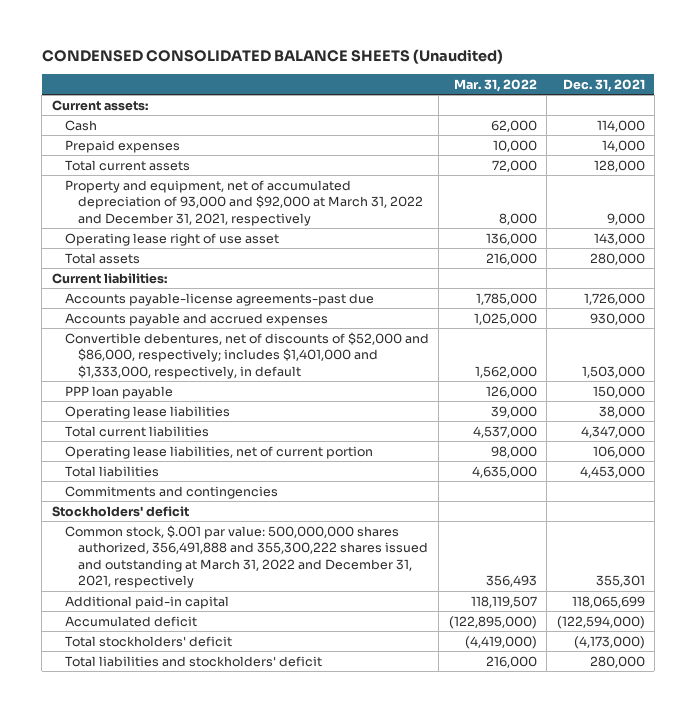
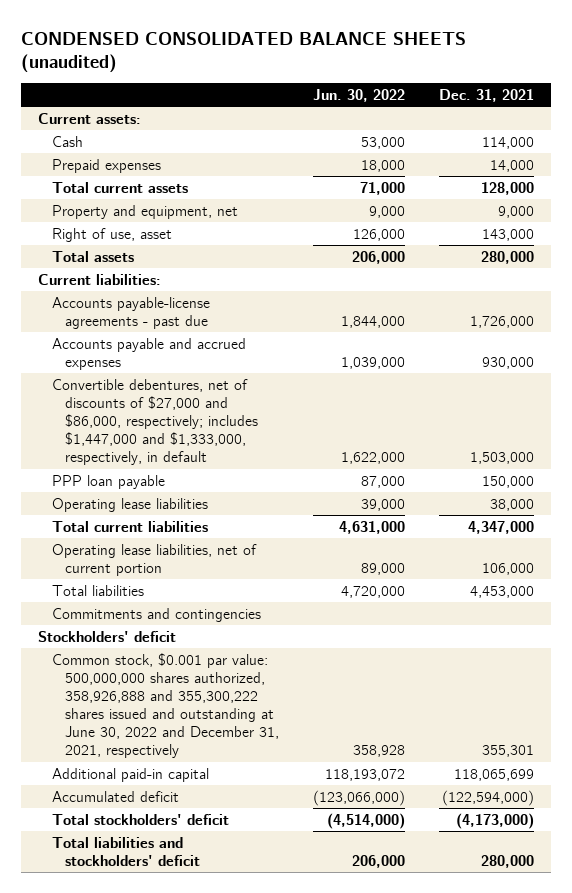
[41,49,503,65] CONDENSED CONSOLIDATED BALANCE SHEETS (Unaudited) -> [21,31,467,74] CONDENSED CONSOLIDATED BALANCE SHEETS (unaudited)
[453,78,537,92] Mar. 31, 2022 -> none
none -> [312,89,405,103] Jun. 30, 2022
[64,179,424,226] Property and equipment, net of accumulated depreciation of 93,000 and $92,000 at March 31, 2022 and December 31, 2021, respectively -> [51,204,238,219] Property and equipment, net
[64,232,279,246] Operating lease right of use asset -> [51,227,172,242] Right of use, asset
[64,292,374,306] Accounts payable-license agreements-past due -> [51,296,210,329] Accounts payable-license agreements - past due
[64,331,429,379] Convertible debentures, net of discounts of $52,000 and $86,000, respectively; includes $1,401,000 and $1,333,000, respectively, in default -> [51,378,258,466] Convertible debentures, net of discounts of $27,000 and $86,000, respectively; includes $1,447,000 and $1,333,000, respectively, in default
[64,524,429,589] Common stock, $.001 par value: 500,000,000 shares authorized, 356,491,888 and 355,300,222 shares issued and outstanding at March 31, 2022 and December 31, 2021, respectively -> [51,652,279,759] Common stock, $0.001 par value: 500,000,000 shares authorized, 358,926,888 and 355,300,222 shares issued and outstanding at June 30, 2022 and December 31, 2021, respectively

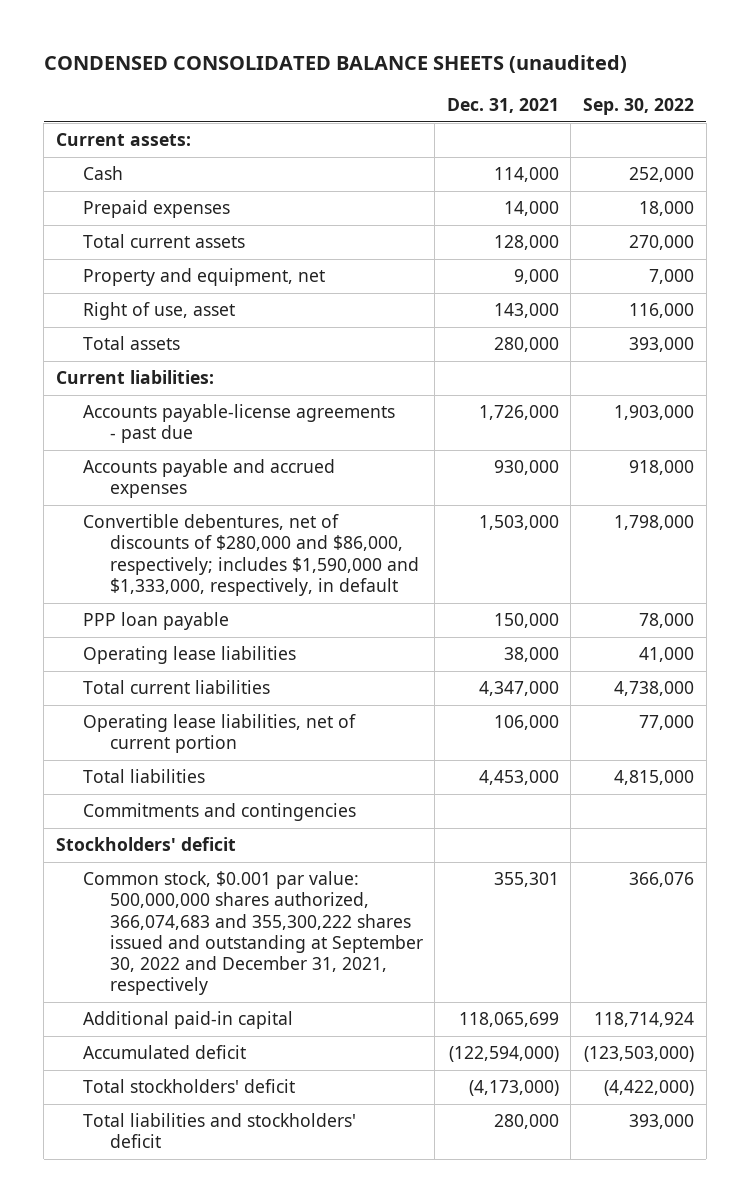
[312,89,405,103] Jun. 30, 2022 -> none
none -> [583,97,695,115] Sep. 30, 2022
[51,378,258,466] Convertible debentures, net of discounts of $27,000 and $86,000, respectively; includes $1,447,000 and $1,333,000, respectively, in default -> [82,514,419,596] Convertible debentures, net of discounts of $280,000 and $86,000, respectively; includes $1,590,000 and $1,333,000, respectively, in default
[51,652,279,759] Common stock, $0.001 par value: 500,000,000 shares authorized, 358,926,888 and 355,300,222 shares issued and outstanding at June 30, 2022 and December 31, 2021, respectively -> [82,871,423,996] Common stock, $0.001 par value: 500,000,000 shares authorized, 366,074,683 and 355,300,222 shares issued and outstanding at September 30, 2022 and December 31, 2021, respectively

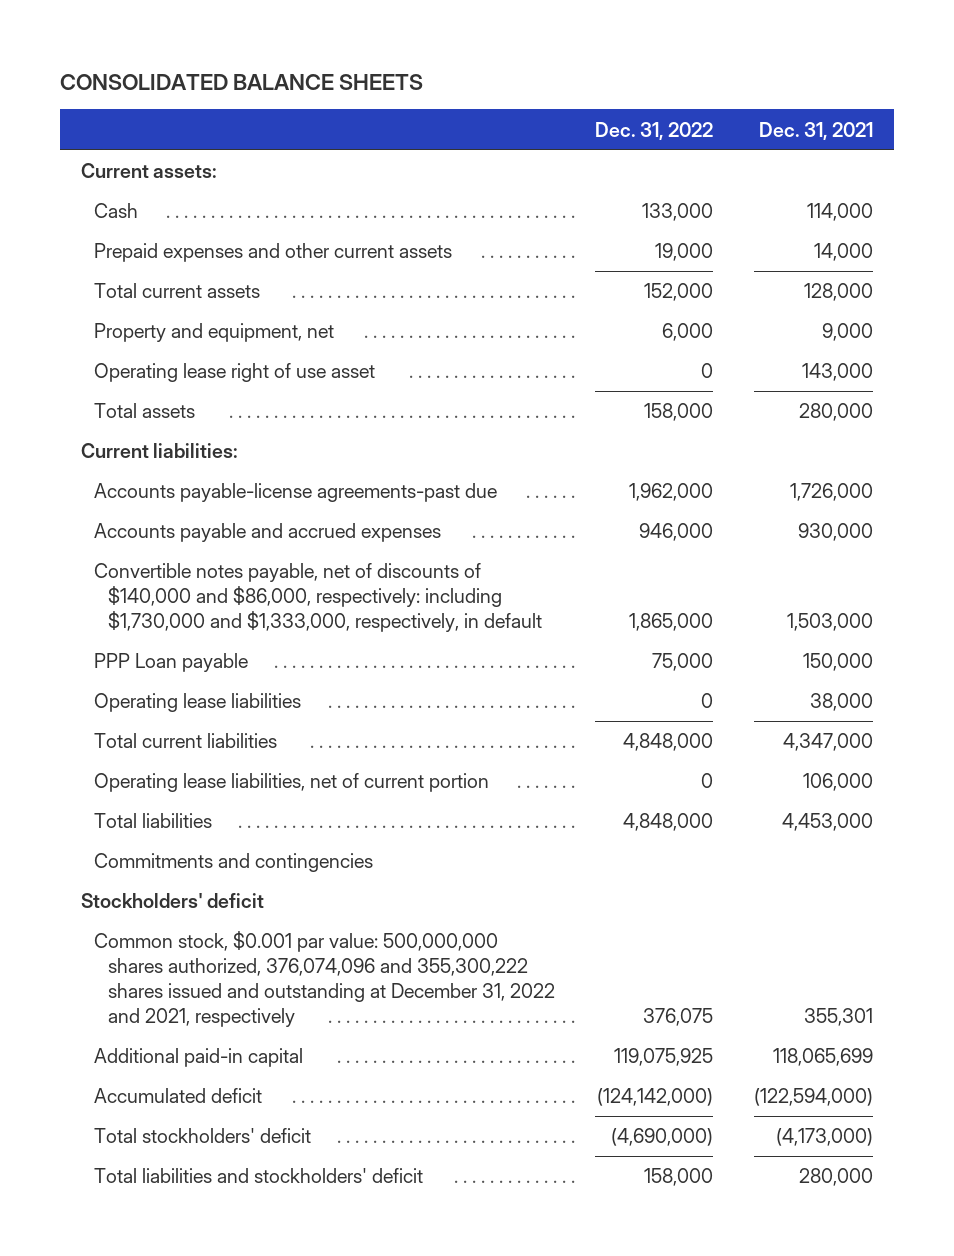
[43,55,627,74] CONDENSED CONSOLIDATED BALANCE SHEETS (unaudited) -> [60,74,424,91] CONSOLIDATED BALANCE SHEETS
[583,97,695,115] Sep. 30, 2022 -> none
none -> [595,121,714,140] Dec. 31, 2022
[82,200,230,219] Prepaid expenses -> none
none -> [94,243,453,263] Prepaid expenses and other current assets
[82,302,235,321] Right of use, asset -> [94,363,376,383] Operating lease right of use asset
[82,404,395,444] Accounts payable-license agreements - past due -> [94,483,498,503] Accounts payable-license agreements-past due
[82,514,419,596] Convertible debentures, net of discounts of $280,000 and $86,000, respectively; includes $1,590,000 and $1,333,000, respectively, in default -> [94,563,542,633] Convertible notes payable, net of discounts of $140,000 and $86,000, respectively: including $1,730,000 and $1,333,000, respectively, in default
[82,612,229,631] PPP loan payable -> [94,653,249,673] PPP Loan payable
[82,871,423,996] Common stock, $0.001 par value: 500,000,000 shares authorized, 366,074,683 and 355,300,222 shares issued and outstanding at September 30, 2022 and December 31, 2021, respectively -> [94,931,555,1028] Common stock, $0.001 par value: 500,000,000 shares authorized, 376,074,096 and 355,300,222 shares issued and outstanding at December 31, 2022 and 2021, respectively

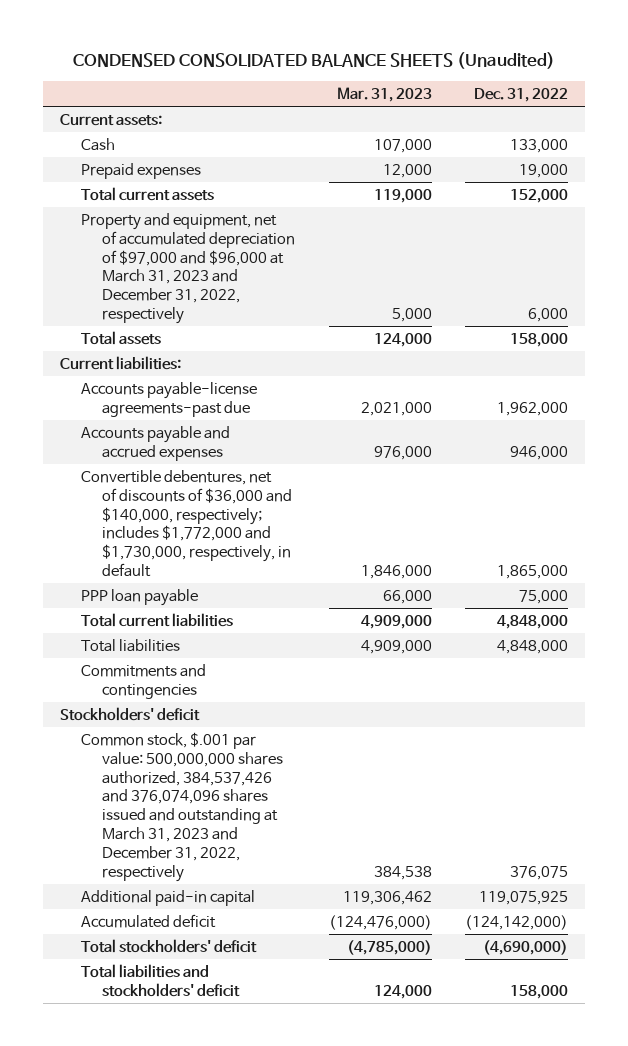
[60,74,424,91] CONSOLIDATED BALANCE SHEETS -> [72,51,555,69] CONDENSED CONSOLIDATED BALANCE SHEETS (Unaudited)
[759,121,874,140] Dec. 31, 2021 -> none
none -> [336,86,432,102] Mar. 31, 2023
[94,243,453,263] Prepaid expenses and other current assets -> none
none -> [80,163,201,180] Prepaid expenses
[94,363,376,383] Operating lease right of use asset -> none
[94,323,335,343] Property and equipment, net -> [80,213,295,325] Property and equipment, net of accumulated depreciation of $97,000 and $96,000 at March 31, 2023 and December 31, 2022, respectively
[94,693,302,713] Operating lease liabilities -> none
[94,563,542,633] Convertible notes payable, net of discounts of $140,000 and $86,000, respectively: including $1,730,000 and $1,333,000, respectively, in default -> [80,470,292,578] Convertible debentures, net of discounts of $36,000 and $140,000, respectively; includes $1,772,000 and $1,730,000, respectively, in default
[94,653,249,673] PPP Loan payable -> [80,589,198,607] PPP loan payable
[94,773,490,793] Operating lease liabilities, net of current portion -> none
[94,931,555,1028] Common stock, $0.001 par value: 500,000,000 shares authorized, 376,074,096 and 355,300,222 shares issued and outstanding at December 31, 2022 and 2021, respectively -> [80,732,283,882] Common stock, $.001 par value: 500,000,000 shares authorized, 384,537,426 and 376,074,096 shares issued and outstanding at March 31, 2023 and December 31, 2022, respectively

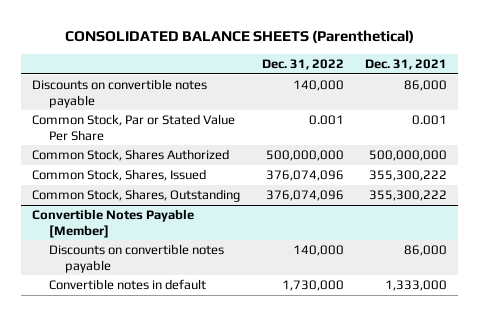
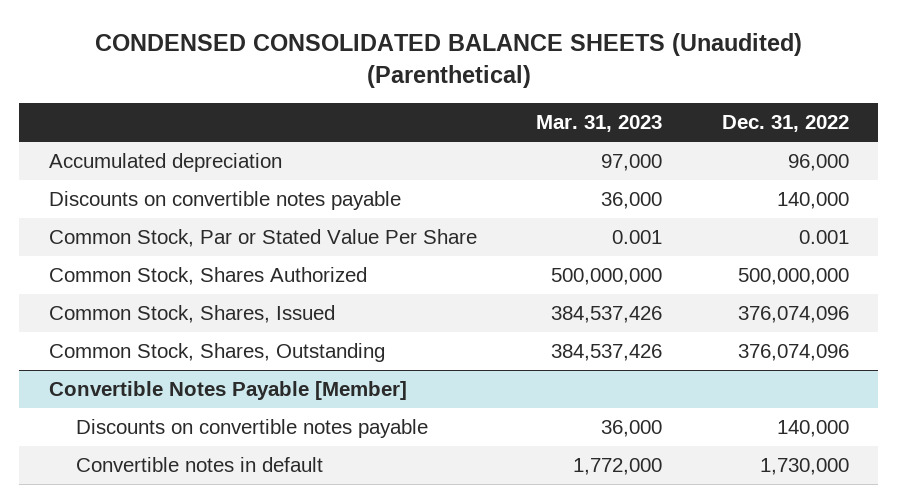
[64,29,414,43] CONSOLIDATED BALANCE SHEETS (Parenthetical) -> [94,33,802,88] CONDENSED CONSOLIDATED BALANCE SHEETS (Unaudited) (Parenthetical)
[365,59,448,71] Dec. 31, 2021 -> none
none -> [536,115,663,133] Mar. 31, 2023
none -> [49,152,283,172] Accumulated depreciation

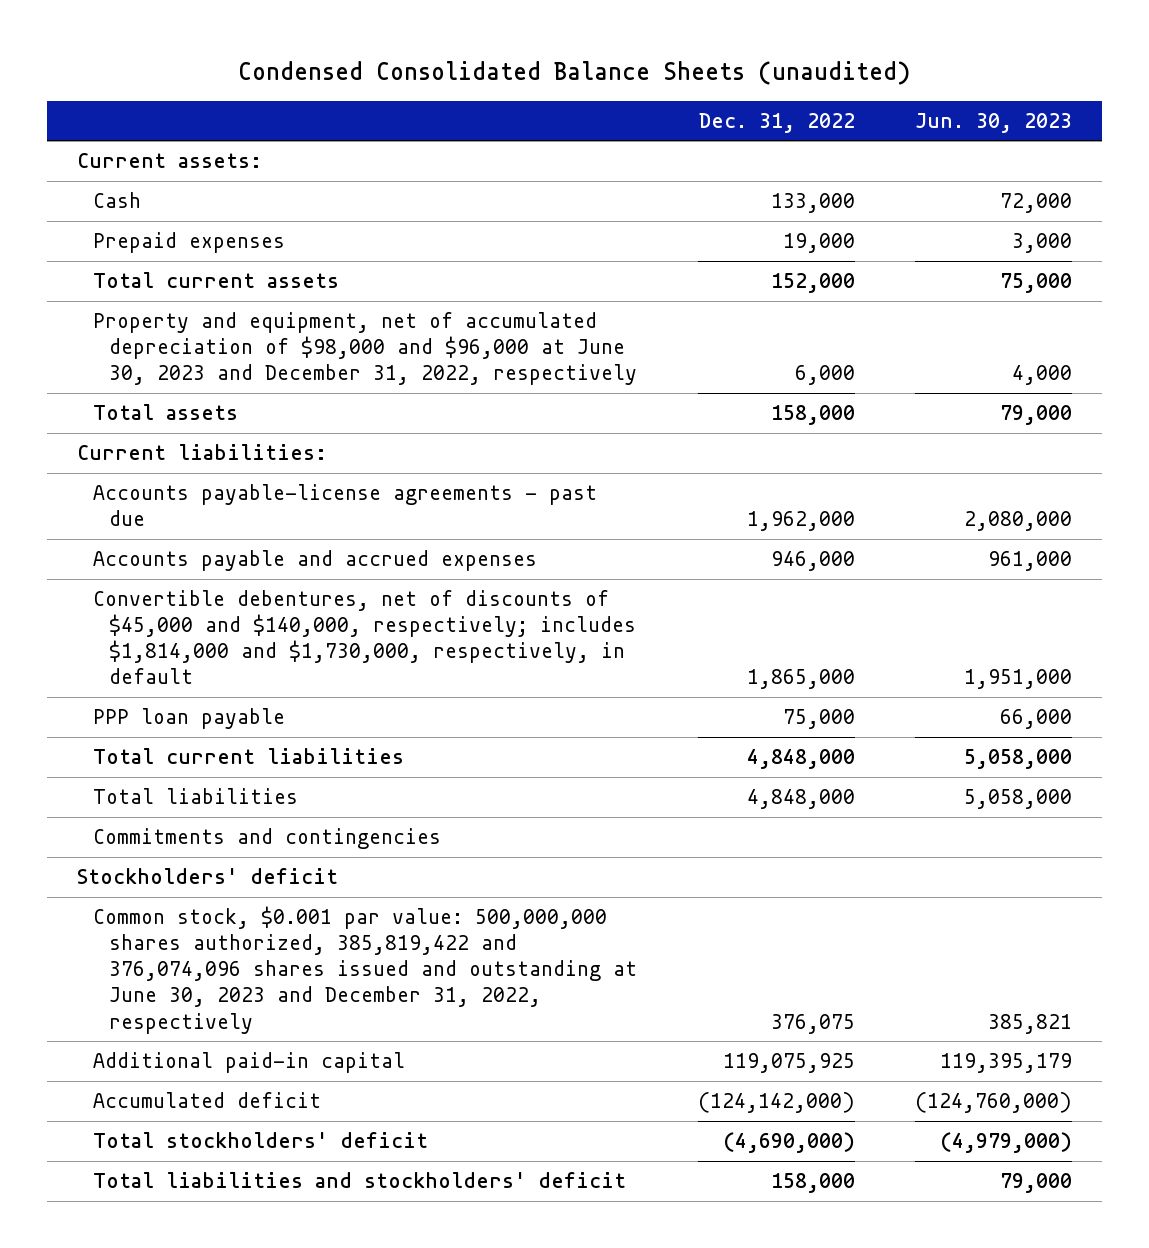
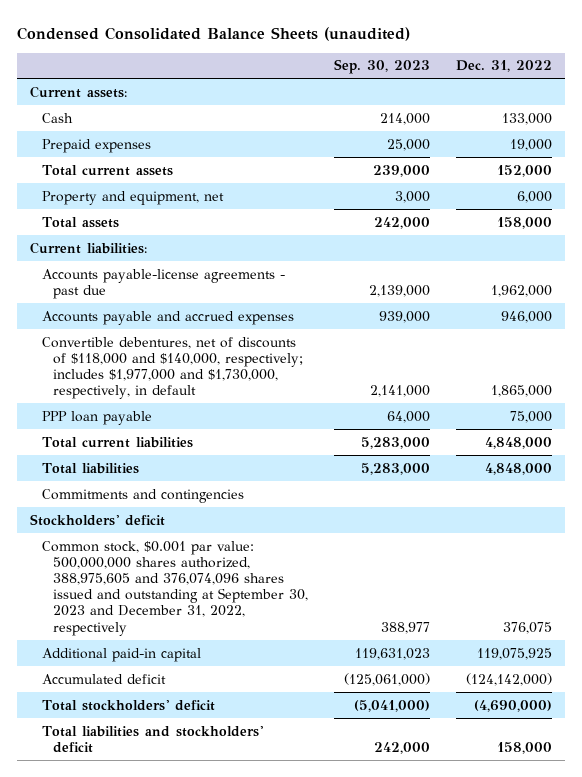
[914,112,1072,133] Jun. 30, 2023 -> none
none -> [333,59,430,75] Sep. 30, 2023
[93,312,638,386] Property and equipment, net of accumulated depreciation of $98,000 and $96,000 at June 30, 2023 and December 31, 2022, respectively -> [41,190,224,205] Property and equipment, net
[93,590,637,685] Convertible debentures, net of discounts of $45,000 and $140,000, respectively; includes $1,814,000 and $1,730,000, respectively, in default -> [41,336,304,400] Convertible debentures, net of discounts of $118,000 and $140,000, respectively; includes $1,977,000 and $1,730,000, respectively, in default
[93,906,638,1034] Common stock, $0.001 par value: 500,000,000 shares authorized, 385,819,422 and 376,074,096 shares issued and outstanding at June 30, 2023 and December 31, 2022, respectively -> [41,540,309,636] Common stock, $0.001 par value: 500,000,000 shares authorized, 388,975,605 and 376,074,096 shares issued and outstanding at September 30, 2023 and December 31, 2022, respectively

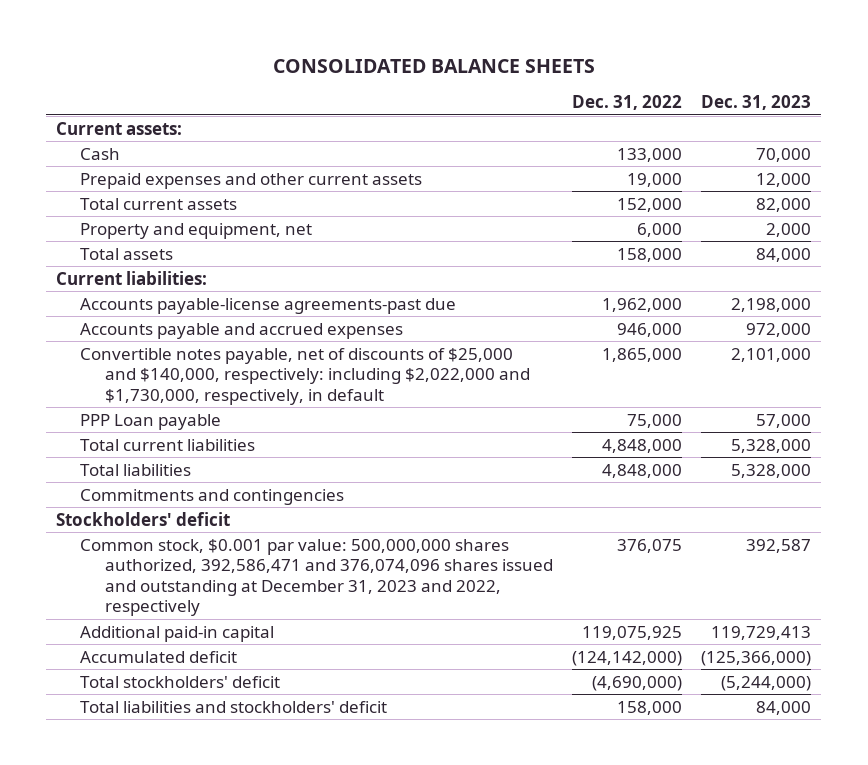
[17,26,411,41] Condensed Consolidated Balance Sheets (unaudited) -> [272,58,595,73] CONSOLIDATED BALANCE SHEETS
[333,59,430,75] Sep. 30, 2023 -> none
none -> [701,95,812,111] Dec. 31, 2023
[41,138,151,153] Prepaid expenses -> none
none -> [80,172,423,189] Prepaid expenses and other current assets
[41,268,285,299] Accounts payable-license agreements - past due -> [80,297,457,314] Accounts payable-license agreements-past due
[41,336,304,400] Convertible debentures, net of discounts of $118,000 and $140,000, respectively; includes $1,977,000 and $1,730,000, respectively, in default -> [80,347,530,405] Convertible notes payable, net of discounts of $25,000 and $140,000, respectively: including $2,022,000 and $1,730,000, respectively, in default
[41,410,152,425] PPP loan payable -> [80,413,222,430] PPP Loan payable
[41,540,309,636] Common stock, $0.001 par value: 500,000,000 shares authorized, 388,975,605 and 376,074,096 shares issued and outstanding at September 30, 2023 and December 31, 2022, respectively -> [80,538,553,617] Common stock, $0.001 par value: 500,000,000 shares authorized, 392,586,471 and 376,074,096 shares issued and outstanding at December 31, 2023 and 2022, respectively

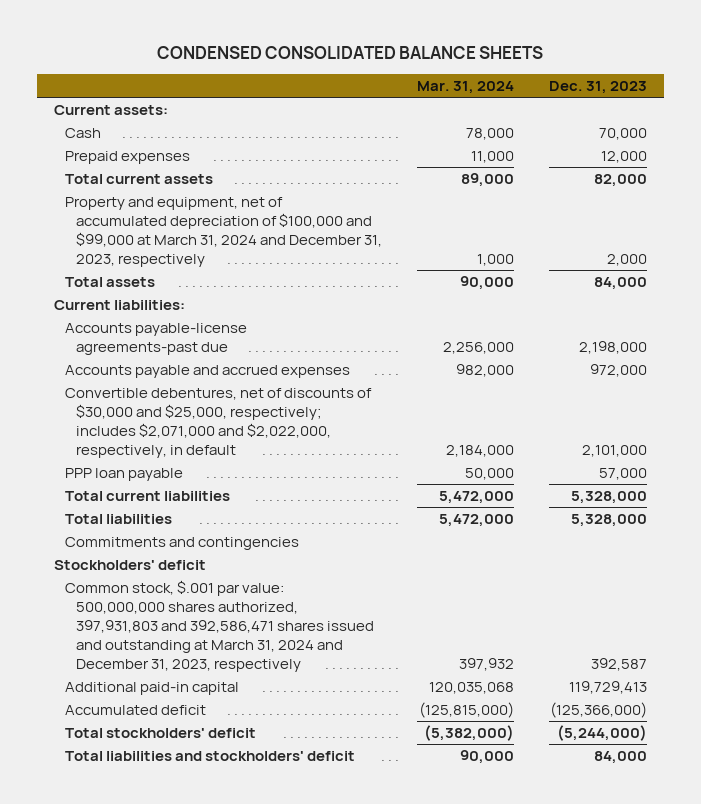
[272,58,595,73] CONSOLIDATED BALANCE SHEETS -> [157,46,544,60] CONDENSED CONSOLIDATED BALANCE SHEETS
[572,95,683,111] Dec. 31, 2022 -> none
none -> [416,81,514,95] Mar. 31, 2024
[80,172,423,189] Prepaid expenses and other current assets -> none
none -> [64,150,190,164] Prepaid expenses
[80,222,313,239] Property and equipment, net -> [64,196,382,268] Property and equipment, net of accumulated depreciation of $100,000 and $99,000 at March 31, 2024 and December 31, 2023, respectively
[80,347,530,405] Convertible notes payable, net of discounts of $25,000 and $140,000, respectively: including $2,022,000 and $1,730,000, respectively, in default -> [64,387,372,459] Convertible debentures, net of discounts of $30,000 and $25,000, respectively; includes $2,071,000 and $2,022,000, respectively, in default
[80,413,222,430] PPP Loan payable -> [64,467,183,481] PPP loan payable
[80,538,553,617] Common stock, $0.001 par value: 500,000,000 shares authorized, 392,586,471 and 376,074,096 shares issued and outstanding at December 31, 2023 and 2022, respectively -> [64,579,374,673] Common stock, $.001 par value: 500,000,000 shares authorized, 397,931,803 and 392,586,471 shares issued and outstanding at March 31, 2024 and December 31, 2023, respectively

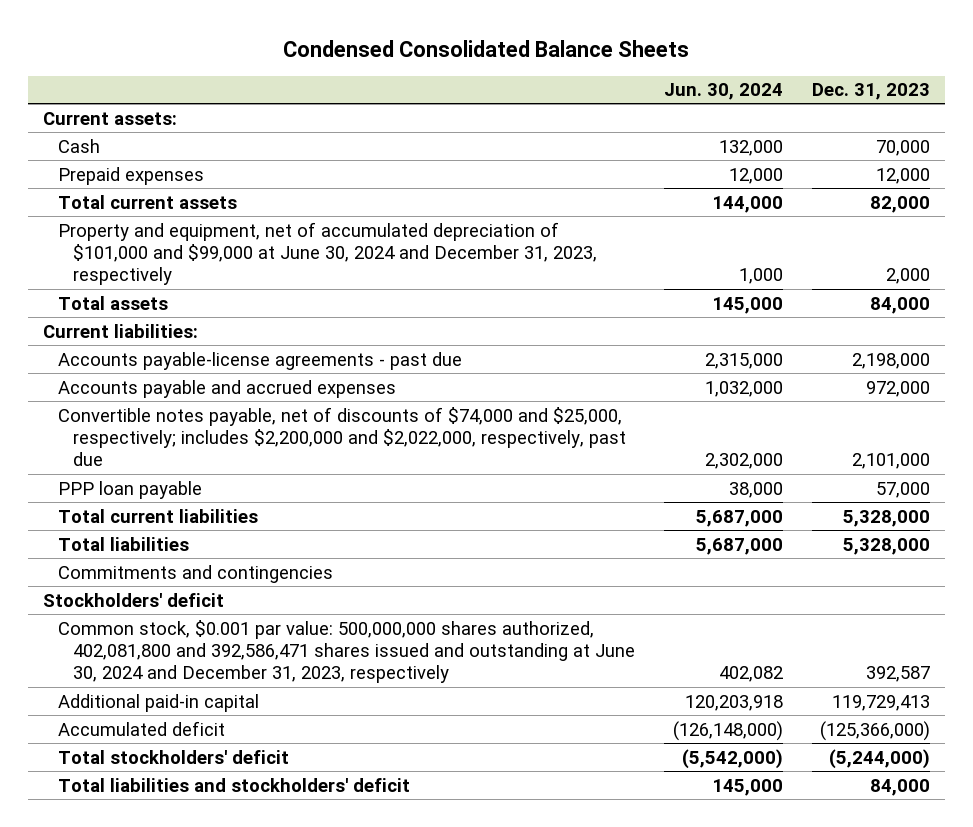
[157,46,544,60] CONDENSED CONSOLIDATED BALANCE SHEETS -> [283,39,690,57] Condensed Consolidated Balance Sheets
[416,81,514,95] Mar. 31, 2024 -> none
none -> [663,83,783,101] Jun. 30, 2024
[64,196,382,268] Property and equipment, net of accumulated depreciation of $100,000 and $99,000 at March 31, 2024 and December 31, 2023, respectively -> [57,221,597,286] Property and equipment, net of accumulated depreciation of $101,000 and $99,000 at June 30, 2024 and December 31, 2023, respectively
[64,322,247,356] Accounts payable-license agreements-past due -> [57,351,462,370] Accounts payable-license agreements - past due
[64,387,372,459] Convertible debentures, net of discounts of $30,000 and $25,000, respectively; includes $2,071,000 and $2,022,000, respectively, in default -> [57,406,626,467] Convertible notes payable, net of discounts of $74,000 and $25,000, respectively; includes $2,200,000 and $2,022,000, respectively, past due
[64,579,374,673] Common stock, $.001 par value: 500,000,000 shares authorized, 397,931,803 and 392,586,471 shares issued and outstanding at March 31, 2024 and December 31, 2023, respectively -> [57,619,635,684] Common stock, $0.001 par value: 500,000,000 shares authorized, 402,081,800 and 392,586,471 shares issued and outstanding at June 30, 2024 and December 31, 2023, respectively

